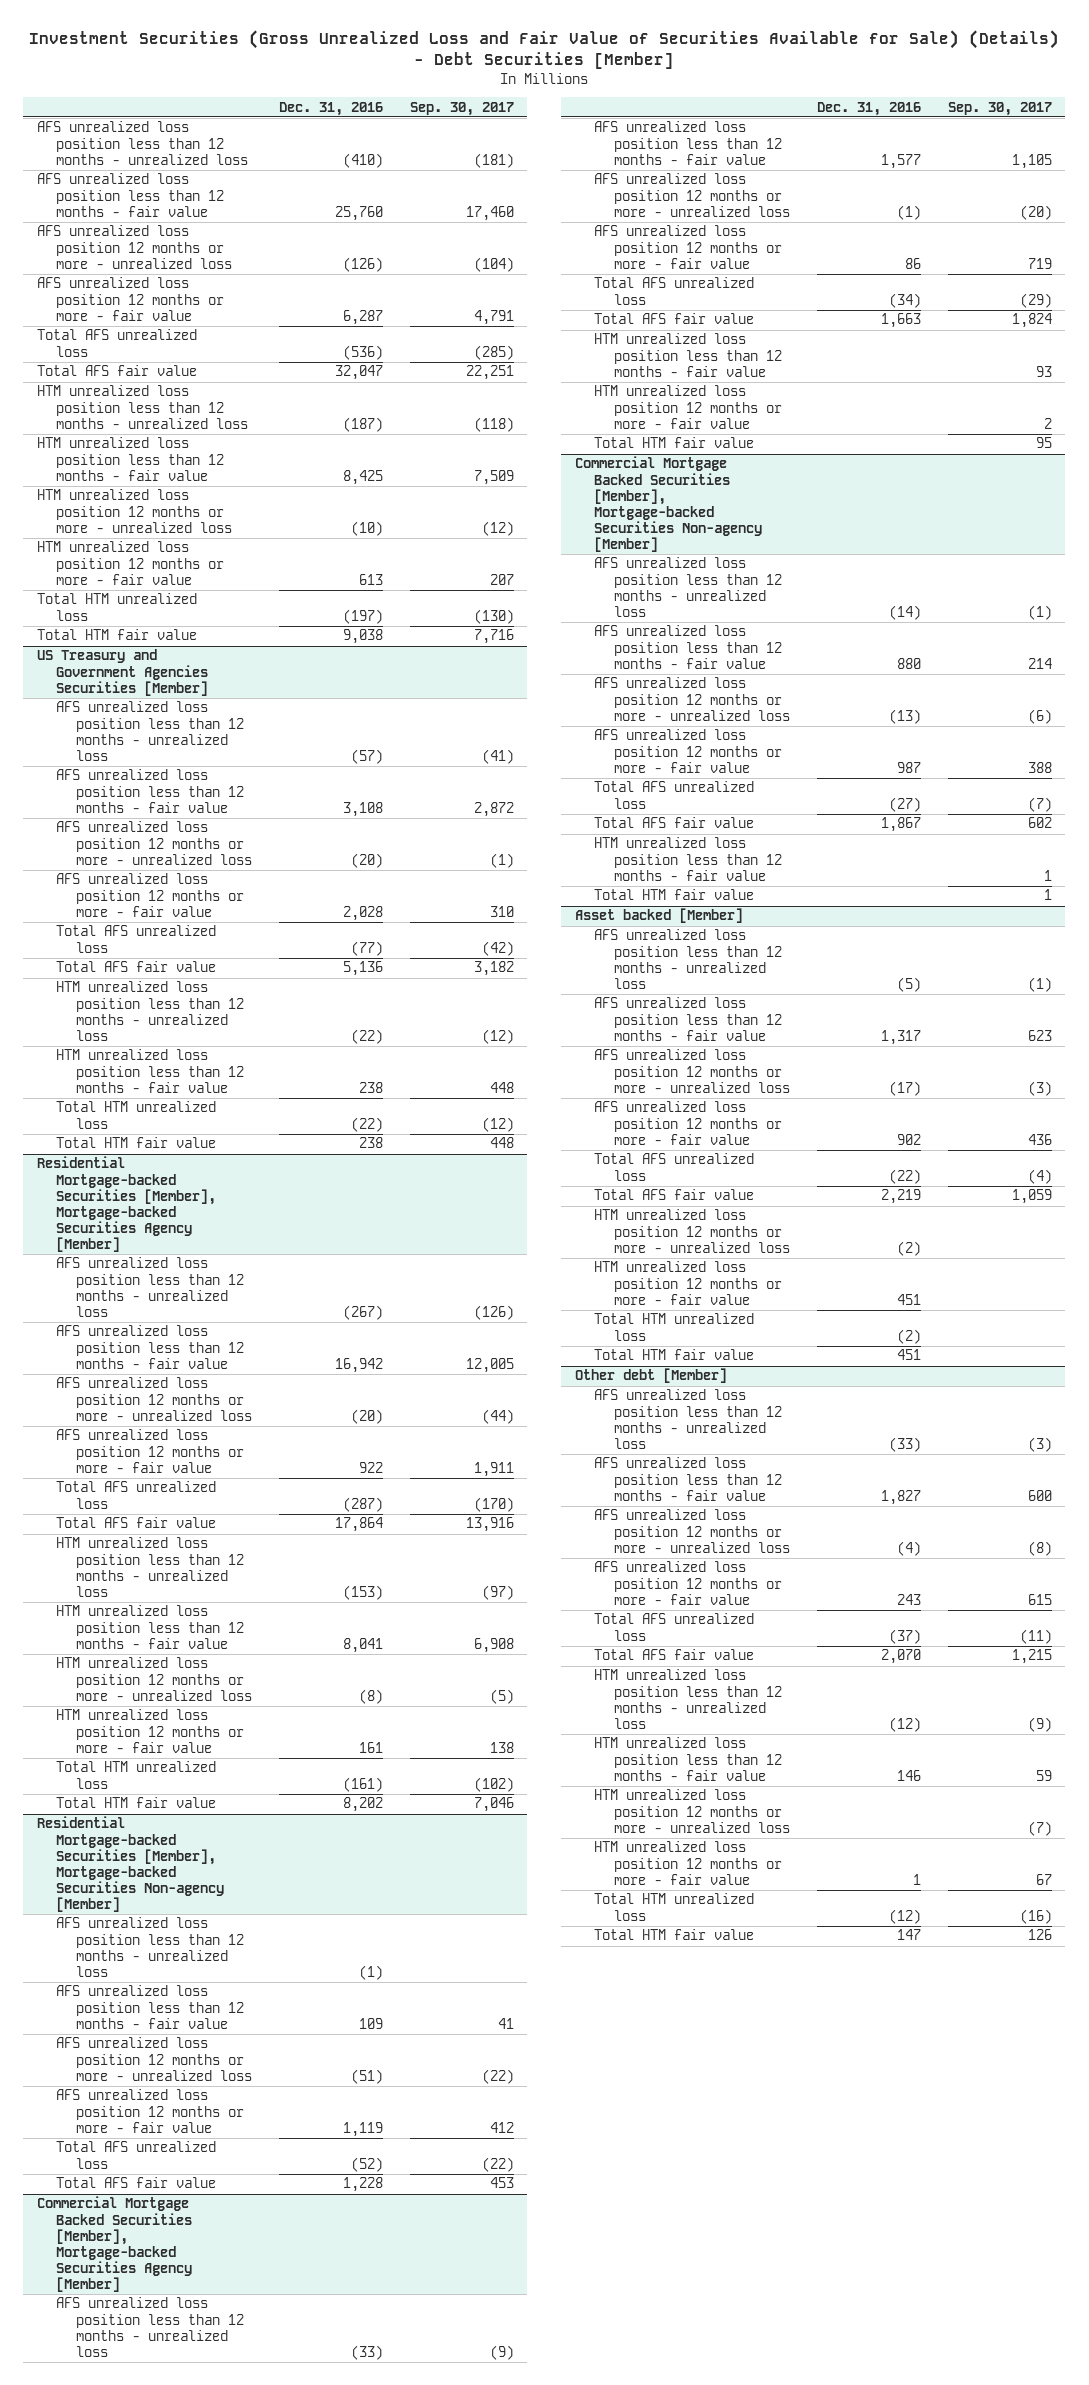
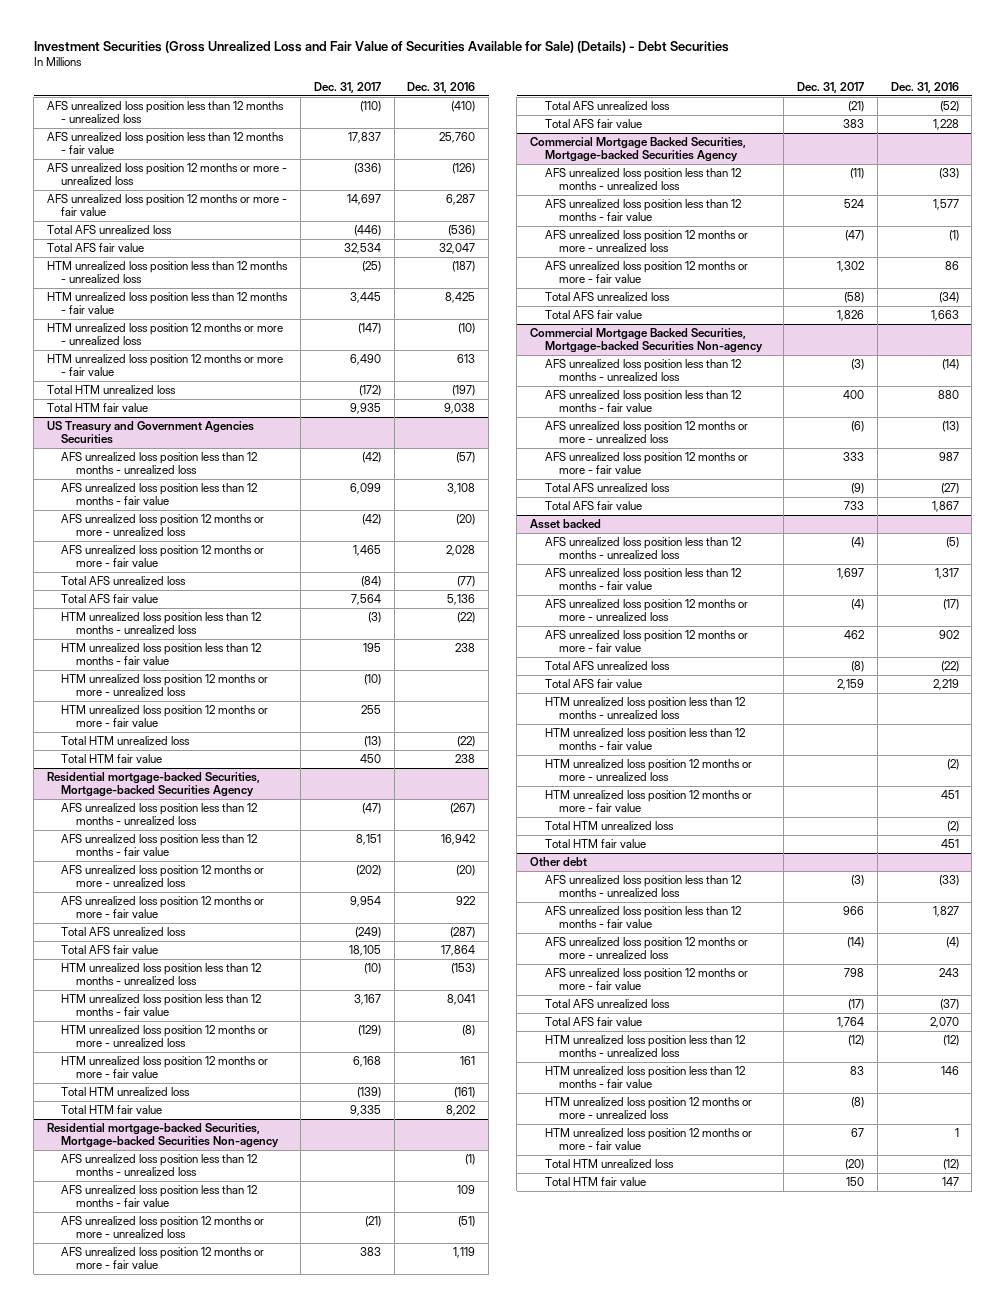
[29,30,1060,70] Investment Securities (Gross Unrealized Loss and Fair Value of Securities Available for Sale) (Details) - Debt Securities [Member] -> [33,41,729,54] Investment Securities (Gross Unrealized Loss and Fair Value of Securities Available for Sale) (Details) - Debt Securities
[409,101,514,116] Sep. 30, 2017 -> none
none -> [313,81,381,93] Dec. 31, 2017
[36,649,209,696] US Treasury and Government Agencies Securities [Member] -> [46,421,254,445] US Treasury and Government Agencies Securities
none -> [61,674,269,697] HTM unrealized loss position 12 months or more - unrealized loss
none -> [61,705,269,728] HTM unrealized loss position 12 months or more - fair value
[36,1156,217,1252] Residential Mortgage-backed Securities [Member], Mortgage-backed Securities Agency [Member] -> [46,772,260,798] Residential mortgage-backed Securities, Mortgage-backed Securities Agency
[36,1816,225,1912] Residential Mortgage-backed Securities [Member], Mortgage-backed Securities Non-agency [Member] -> [46,1123,280,1149] Residential mortgage-backed Securities, Mortgage-backed Securities Non-agency
[36,2196,193,2292] Commercial Mortgage Backed Securities [Member], Mortgage-backed Securities Agency [Member] -> [530,137,747,163] Commercial Mortgage Backed Securities, Mortgage-backed Securities Agency
[594,333,782,377] HTM unrealized loss position less than 12 months - fair value -> none
[594,385,782,429] HTM unrealized loss position 12 months or more - fair value -> none
[594,437,755,449] Total HTM fair value -> none
[574,456,763,552] Commercial Mortgage Backed Securities [Member], Mortgage-backed Securities Non-agency [Member] -> [530,328,763,354] Commercial Mortgage Backed Securities, Mortgage-backed Securities Non-agency
[594,837,782,881] HTM unrealized loss position less than 12 months - fair value -> none
[594,889,755,901] Total HTM fair value -> none
[574,908,743,924] Asset backed [Member] -> [530,519,602,530] Asset backed
none -> [544,697,745,720] HTM unrealized loss position less than 12 months - unrealized loss
none -> [544,728,745,751] HTM unrealized loss position less than 12 months - fair value
[574,1368,727,1384] Other debt [Member] -> [530,857,588,867] Other debt

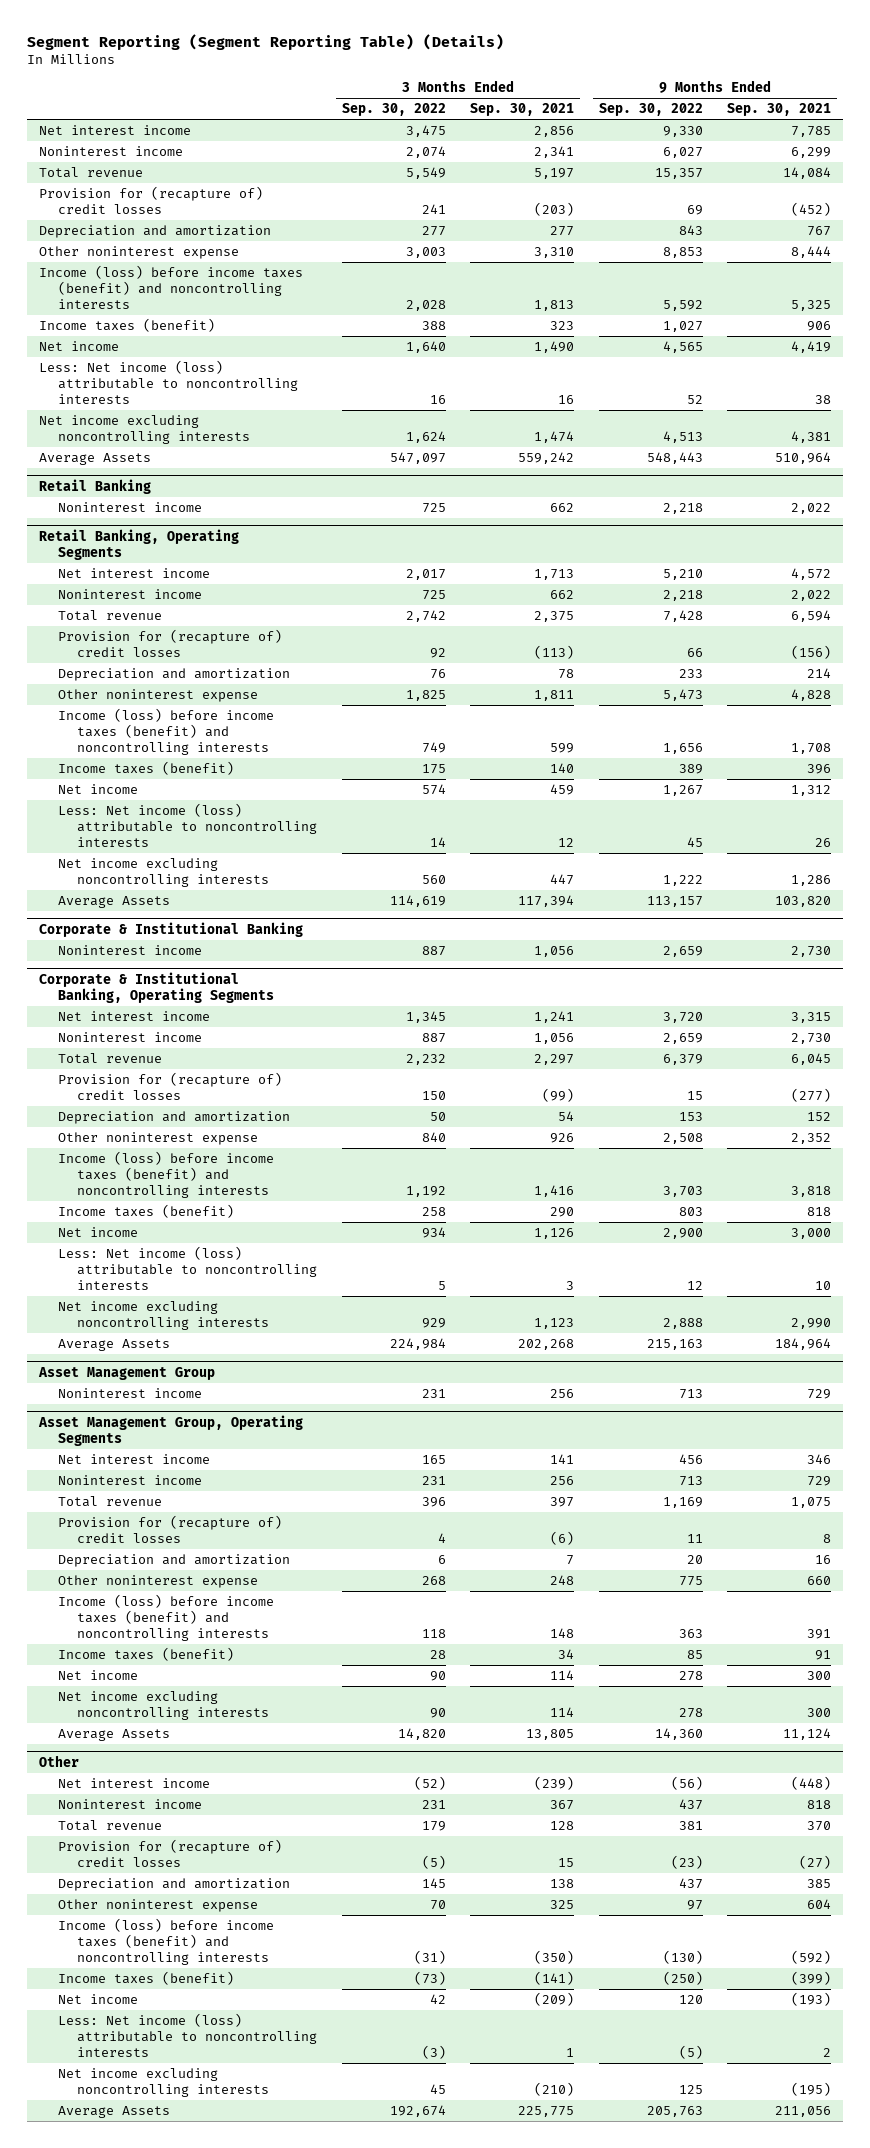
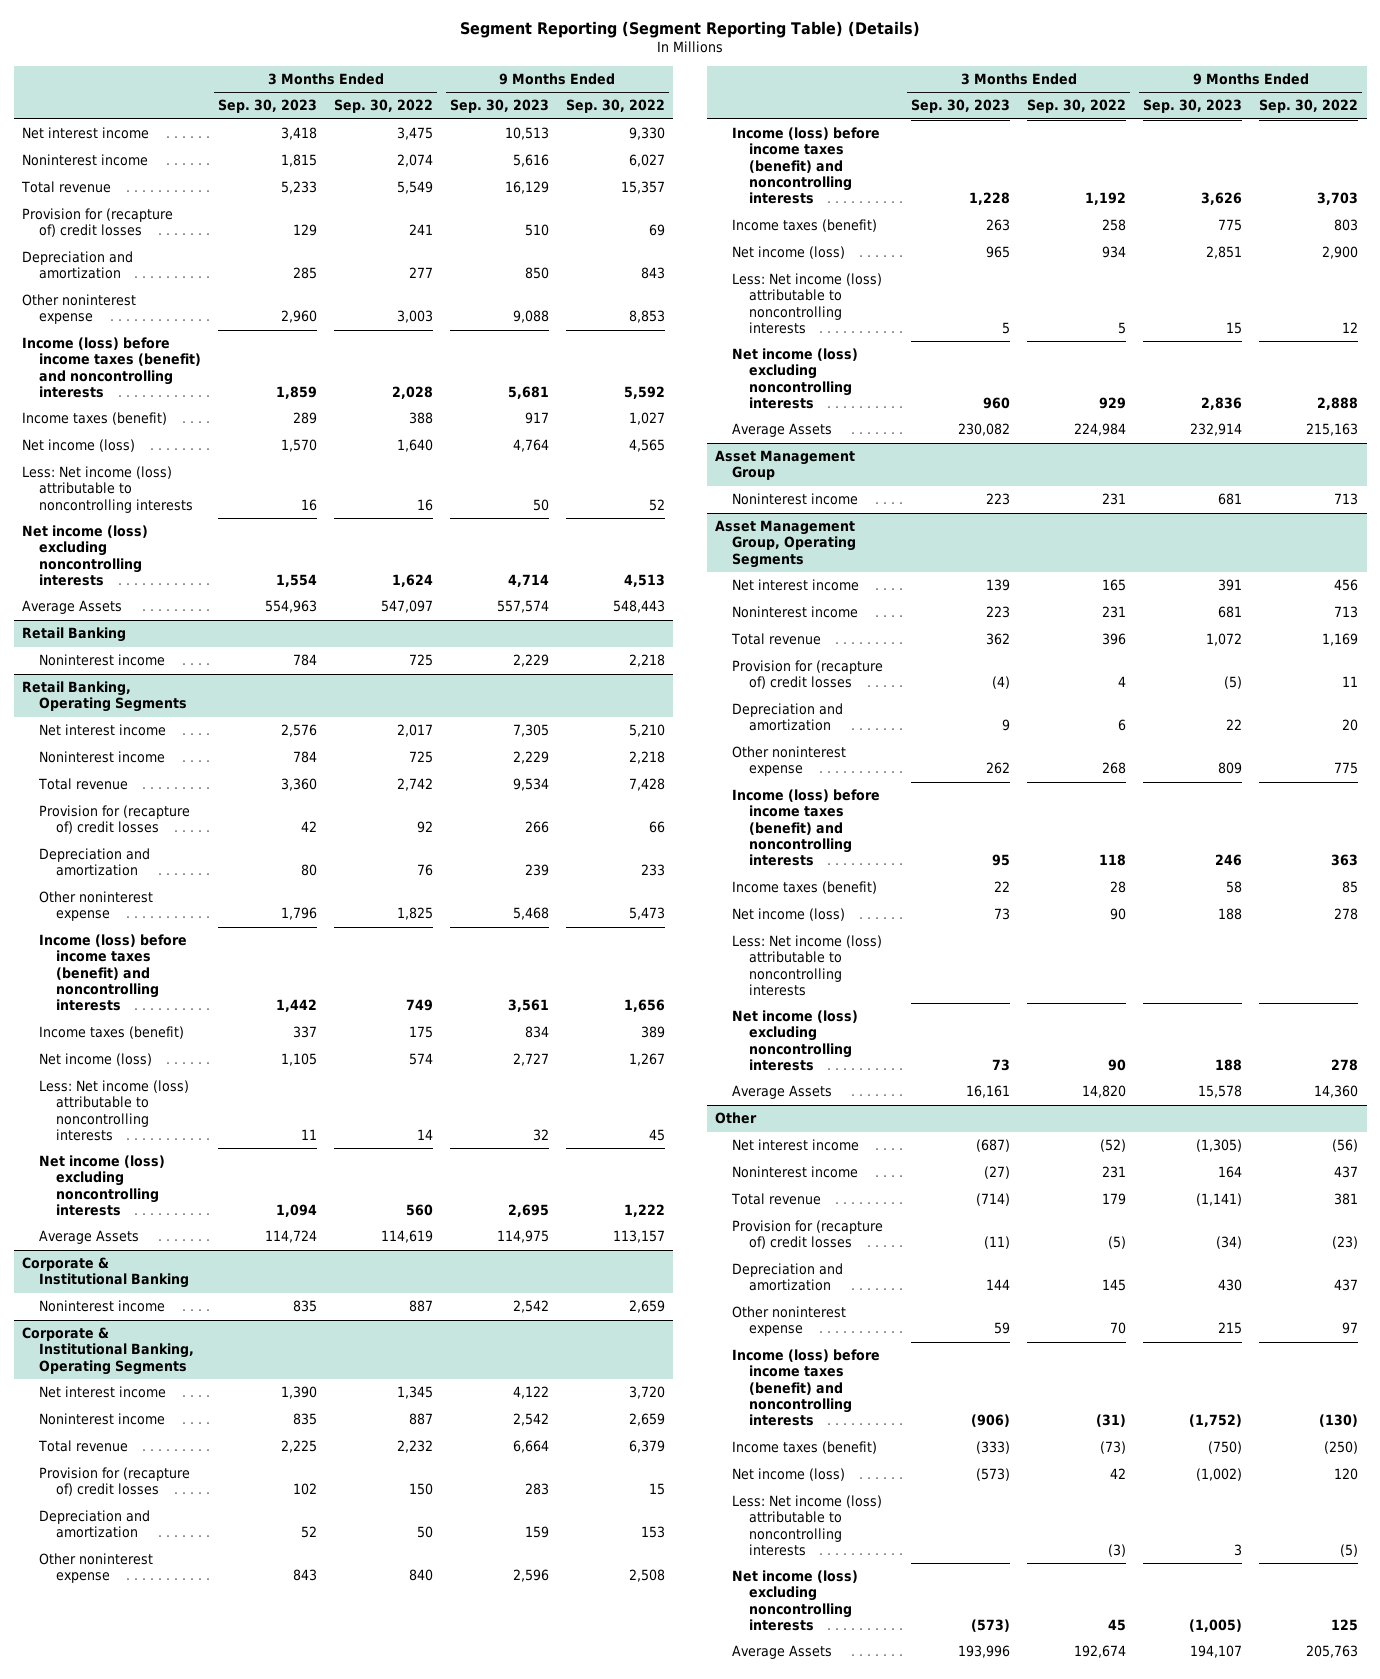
[470,103,575,117] Sep. 30, 2021 -> none
[727,103,832,117] Sep. 30, 2021 -> none
none -> [218,99,318,114] Sep. 30, 2023
none -> [450,99,550,114] Sep. 30, 2023
[39,341,120,352] Net income -> [22,439,136,453] Net income (loss)
[39,415,251,445] Net income excluding noncontrolling interests -> [22,525,149,586] Net income (loss) excluding noncontrolling interests
[58,784,139,795] Net income -> [39,1053,153,1067] Net income (loss)
[58,858,270,888] Net income excluding noncontrolling interests -> [39,1155,166,1216] Net income (loss) excluding noncontrolling interests
[58,1227,139,1238] Net income -> [732,246,846,260] Net income (loss)
[58,1301,270,1331] Net income excluding noncontrolling interests -> [732,348,859,409] Net income (loss) excluding noncontrolling interests
[58,1670,139,1681] Net income -> [732,908,846,922] Net income (loss)
none -> [732,935,883,996] Less: Net income (loss) attributable to noncontrolling interests
[58,1691,270,1721] Net income excluding noncontrolling interests -> [732,1010,859,1071] Net income (loss) excluding noncontrolling interests
[58,1994,139,2005] Net income -> [732,1468,846,1482] Net income (loss)
[58,2068,270,2098] Net income excluding noncontrolling interests -> [732,1570,859,1631] Net income (loss) excluding noncontrolling interests

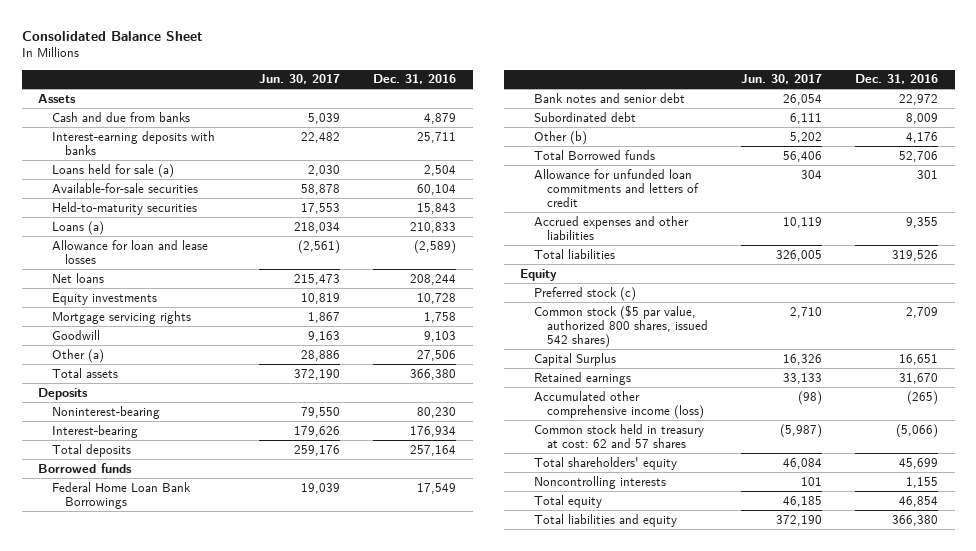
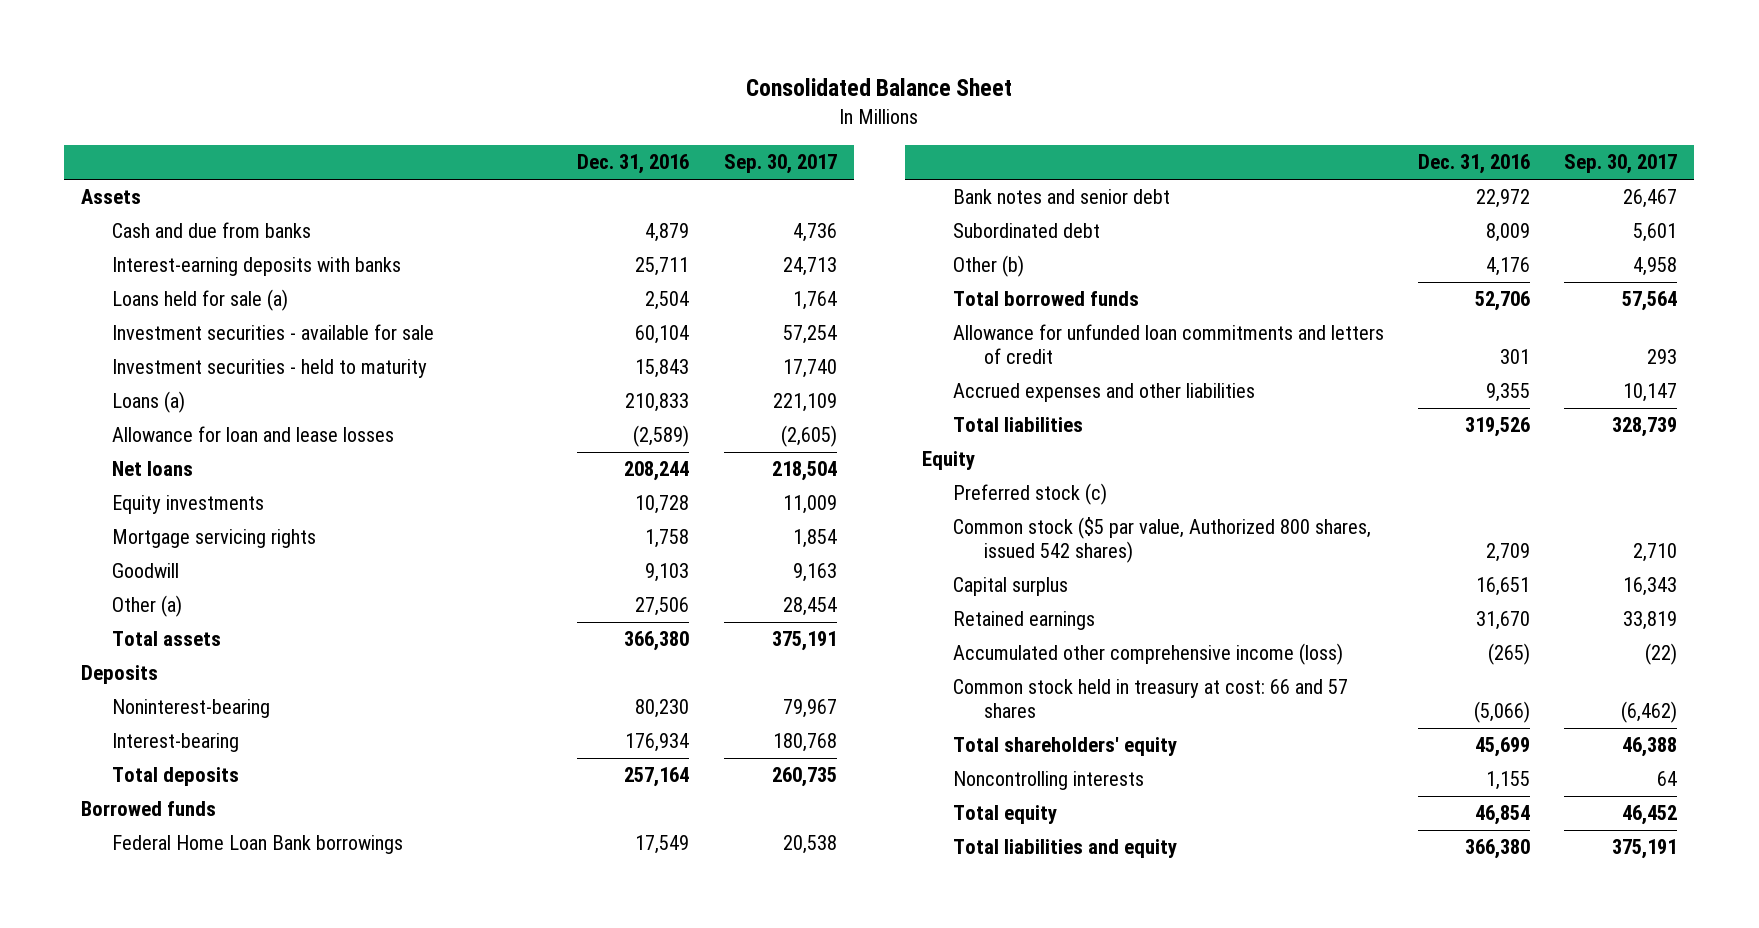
[259,74,341,85] Jun. 30, 2017 -> none
none -> [723,154,837,175] Sep. 30, 2017
[51,182,198,193] Available-for-sale securities -> [112,324,435,341] Investment securities - available for sale
[51,201,197,215] Held-to-maturity securities -> [112,359,428,379] Investment securities - held to maturity
[51,481,191,510] Federal Home Loan Bank Borrowings -> [112,835,404,855] Federal Home Loan Bank borrowings
[533,149,655,160] Total Borrowed funds -> [953,291,1140,307] Total borrowed funds
[533,304,709,349] Common stock ($5 par value, authorized 800 shares, issued 542 shares) -> [953,517,1372,564] Common stock ($5 par value, Authorized 800 shares, issued 542 shares)
[533,352,616,366] Capital Surplus -> [953,577,1069,597] Capital surplus
[533,423,704,449] Common stock held in treasury at cost: 62 and 57 shares -> [953,679,1349,719] Common stock held in treasury at cost: 66 and 57 shares

